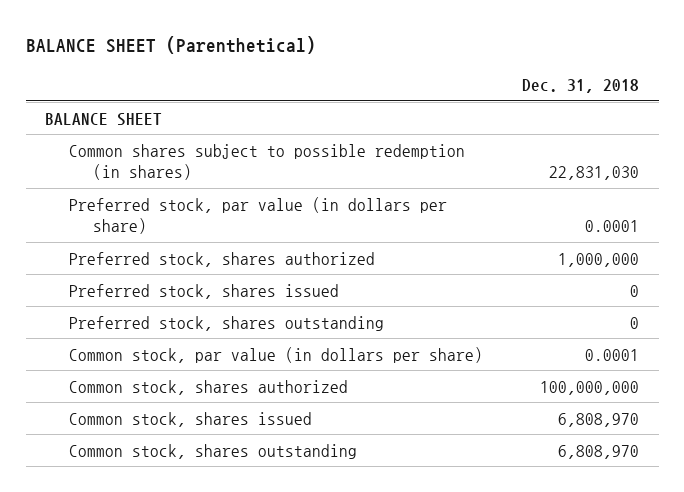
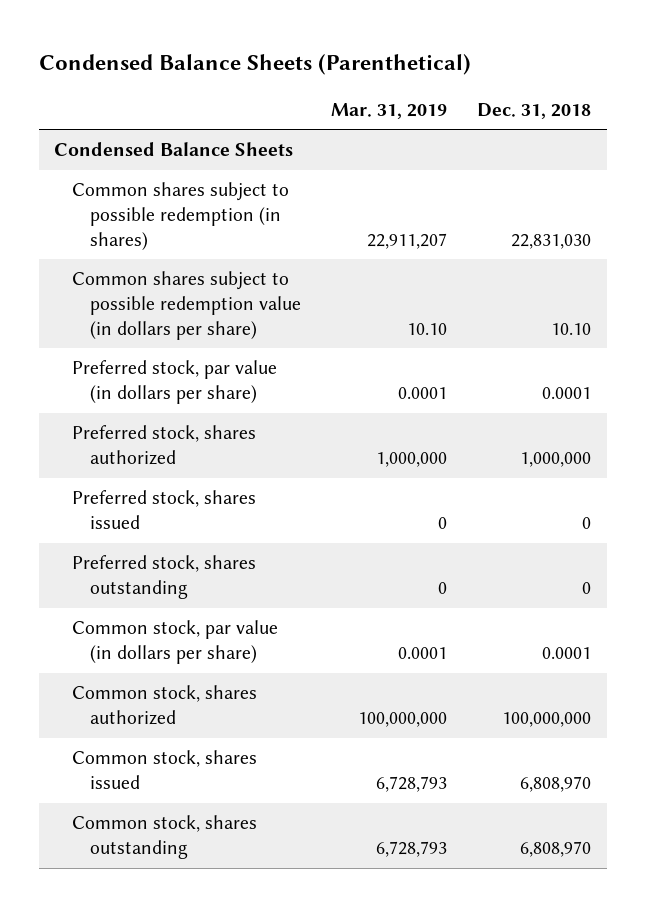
[25,36,316,55] BALANCE SHEET (Parenthetical) -> [38,53,471,75] Condensed Balance Sheets (Parenthetical)
none -> [331,102,448,119] Mar. 31, 2019
[45,112,163,126] BALANCE SHEET -> [54,142,294,157] Condensed Balance Sheets
none -> [71,271,301,340] Common shares subject to possible redemption value (in dollars per share)

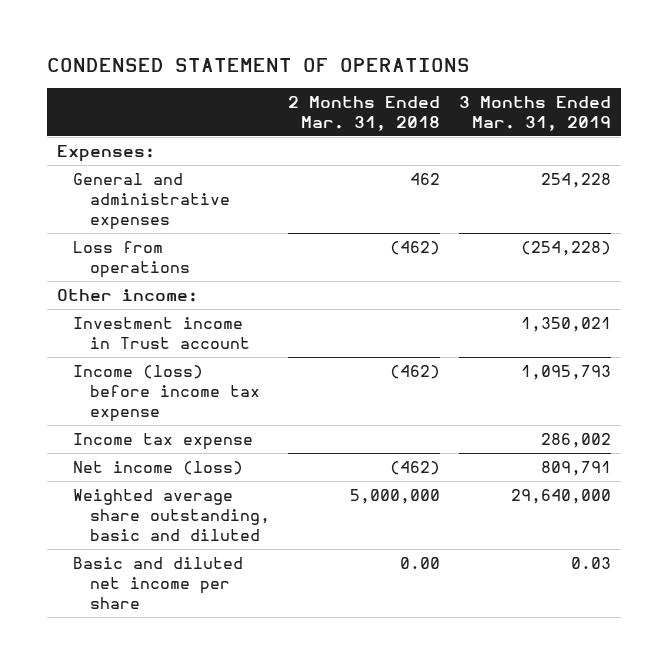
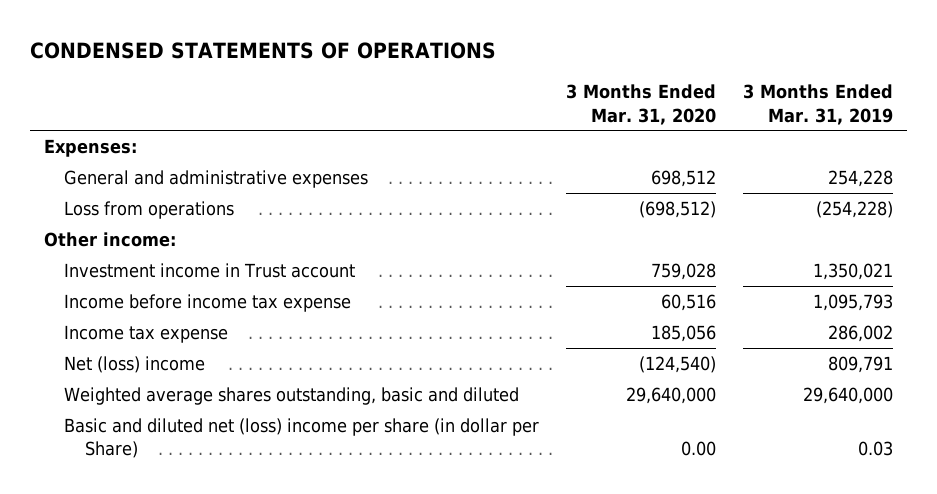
[47,58,471,73] CONDENSED STATEMENT OF OPERATIONS -> [30,42,497,60] CONDENSED STATEMENTS OF OPERATIONS
[288,96,441,132] 2 Months Ended Mar. 31, 2018 -> none
none -> [566,84,717,125] 3 Months Ended Mar. 31, 2020
[73,365,260,422] Income (loss) before income tax expense -> [64,293,352,312] Income before income tax expense
[73,461,244,476] Net income (loss) -> [64,355,206,373] Net (loss) income
[73,489,270,541] Weighted average share outstanding, basic and diluted -> [64,386,520,405] Weighted average shares outstanding, basic and diluted
[73,557,244,609] Basic and diluted net income per share -> [64,417,540,459] Basic and diluted net (loss) income per share (in dollar per Share)

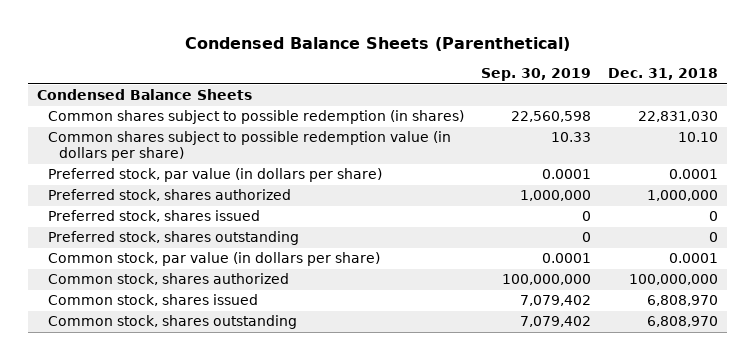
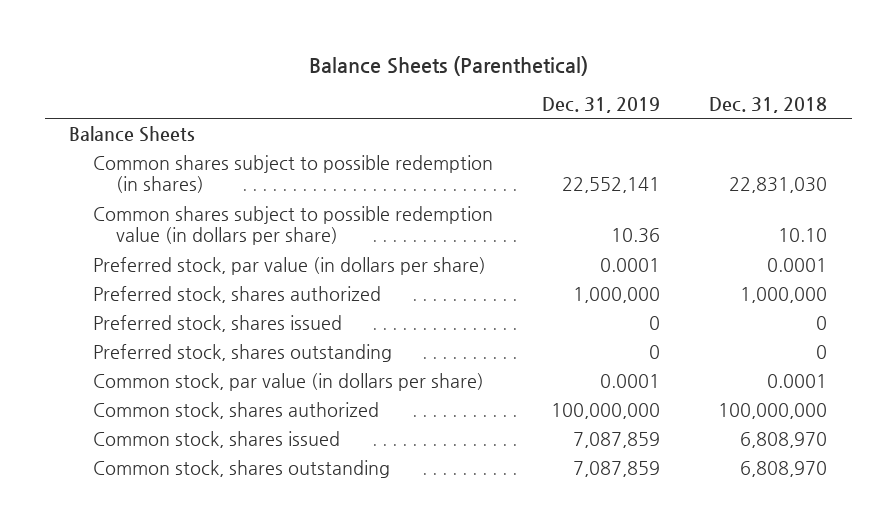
[184,37,570,52] Condensed Balance Sheets (Parenthetical) -> [309,55,589,76] Balance Sheets (Parenthetical)
[481,68,592,82] Sep. 30, 2019 -> none
none -> [541,97,660,114] Dec. 31, 2019
[36,89,252,101] Condensed Balance Sheets -> [69,125,196,142] Balance Sheets

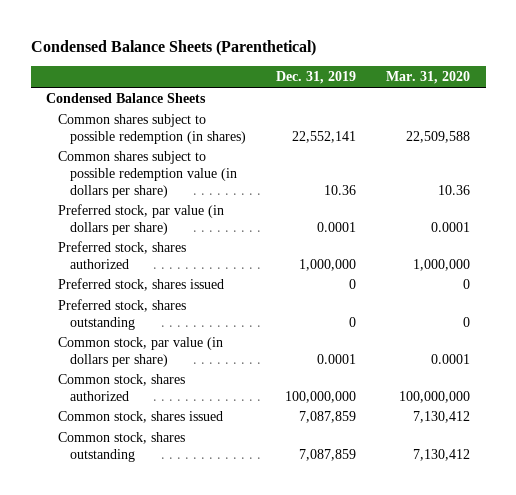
[309,55,589,76] Balance Sheets (Parenthetical) -> [30,40,316,57] Condensed Balance Sheets (Parenthetical)
[709,97,828,114] Dec. 31, 2018 -> none
none -> [386,71,471,85] Mar. 31, 2020
[69,125,196,142] Balance Sheets -> [45,92,206,103] Condensed Balance Sheets

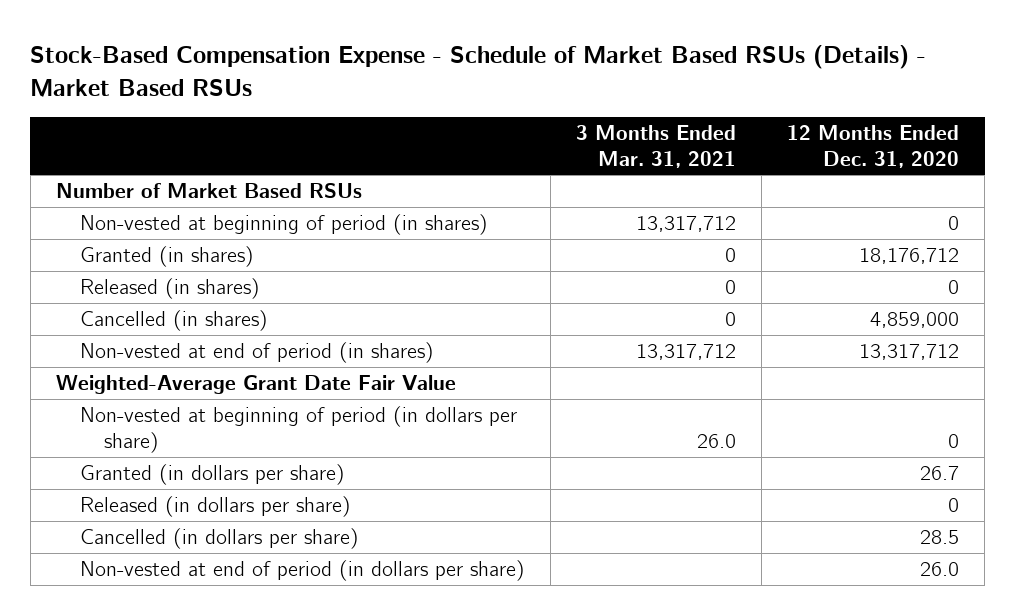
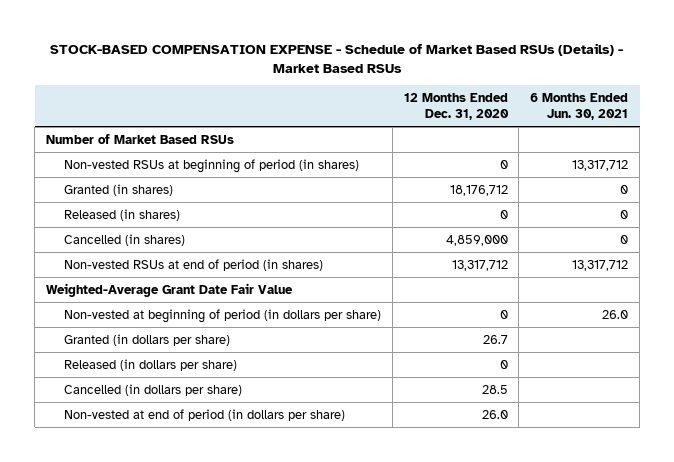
[30,44,927,97] Stock-Based Compensation Expense - Schedule of Market Based RSUs (Details) - Market Based RSUs -> [50,42,624,73] STOCK-BASED COMPENSATION EXPENSE - Schedule of Market Based RSUs (Details) - Market Based RSUs
[576,124,737,168] 3 Months Ended Mar. 31, 2021 -> none
none -> [530,93,629,120] 6 Months Ended Jun. 30, 2021
[80,214,489,236] Non-vested at beginning of period (in shares) -> [63,158,359,173] Non-vested RSUs at beginning of period (in shares)
[80,342,435,364] Non-vested at end of period (in shares) -> [63,258,323,271] Non-vested RSUs at end of period (in shares)

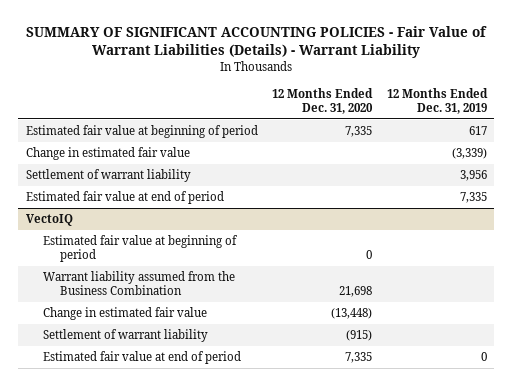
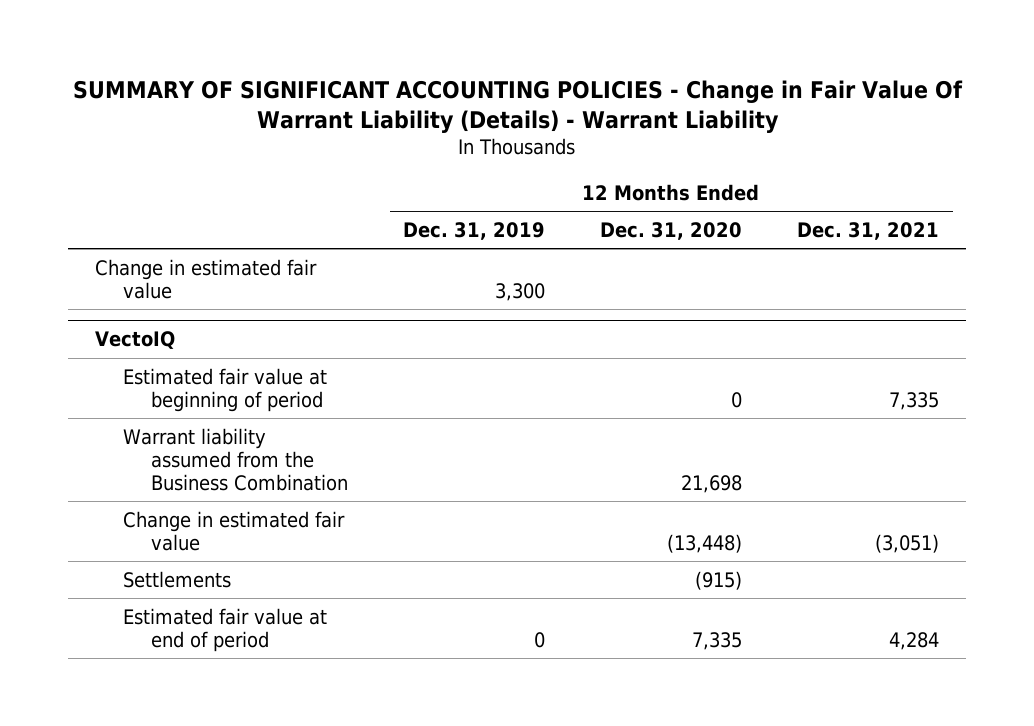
[26,25,488,58] SUMMARY OF SIGNIFICANT ACCOUNTING POLICIES - Fair Value of Warrant Liabilities (Details) - Warrant Liability -> [73,79,964,134] SUMMARY OF SIGNIFICANT ACCOUNTING POLICIES - Change in Fair Value Of Warrant Liability (Details) - Warrant Liability
none -> [796,221,939,240] Dec. 31, 2021
[25,125,258,139] Estimated fair value at beginning of period -> none
[25,169,191,183] Settlement of warrant liability -> none
[25,191,224,205] Estimated fair value at end of period -> none
[451,148,487,160] (3,339) -> [495,282,546,301] 3,300
[42,329,208,343] Settlement of warrant liability -> [123,570,232,588] Settlements

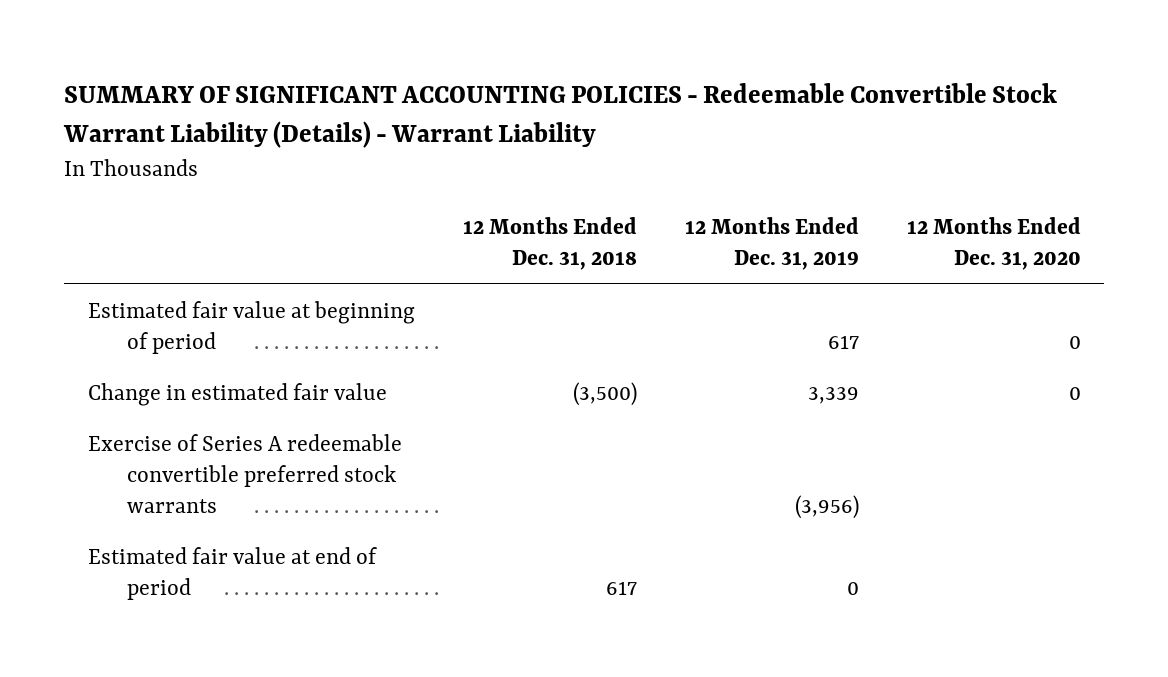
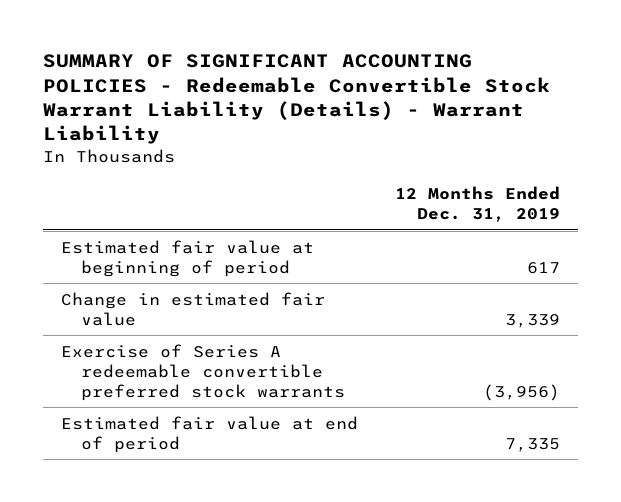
[462,217,637,271] 12 Months Ended Dec. 31, 2018 -> none
[906,217,1081,271] 12 Months Ended Dec. 31, 2020 -> none
[846,581,859,595] 0 -> [504,437,560,452] 7,335

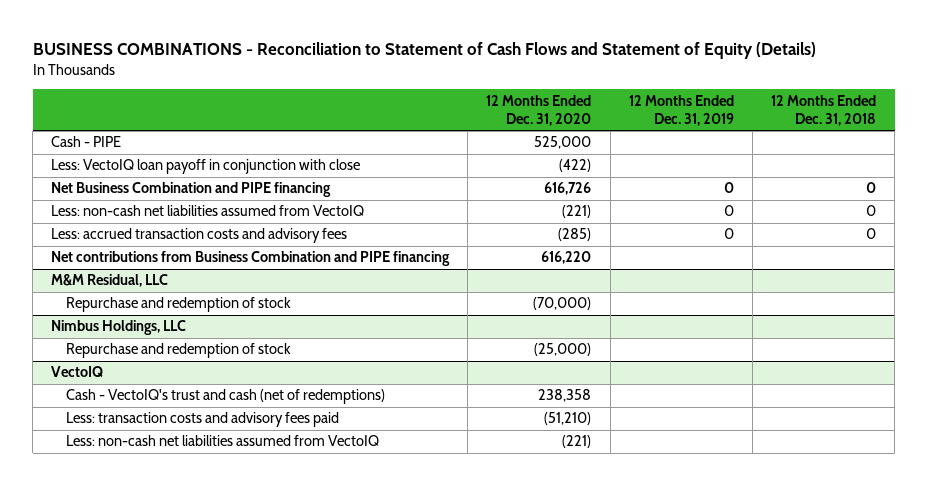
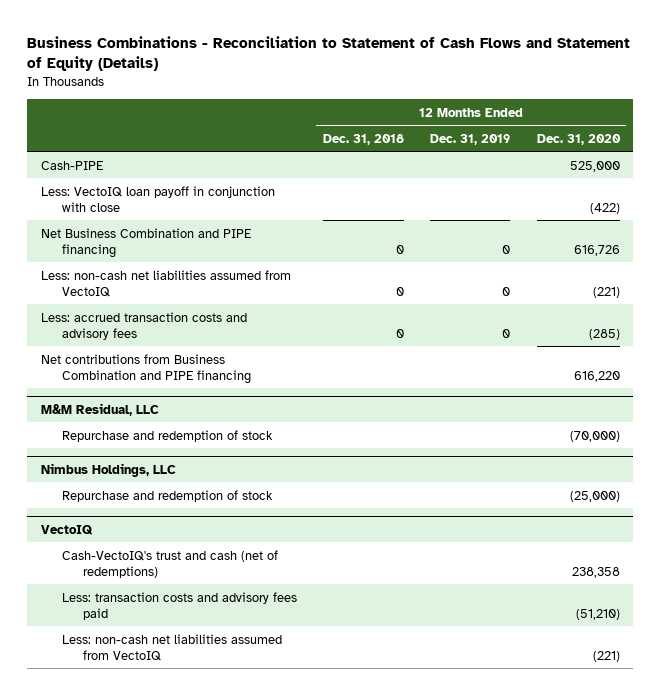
[32,42,816,60] BUSINESS COMBINATIONS - Reconciliation to Statement of Cash Flows and Statement of Equity (Details) -> [27,35,631,72] Business Combinations - Reconciliation to Statement of Cash Flows and Statement of Equity (Details)
[51,136,122,148] Cash - PIPE -> [40,160,103,170] Cash-PIPE
[65,389,385,405] Cash - VectoIQ's trust and cash (net of redemptions) -> [61,549,278,578] Cash-VectoIQ's trust and cash (net of redemptions)

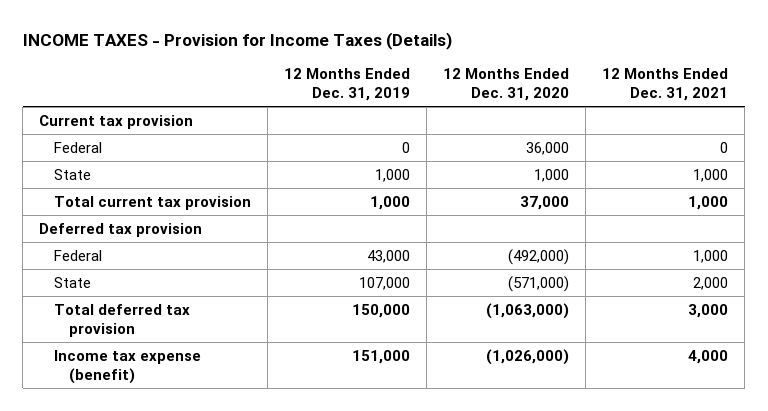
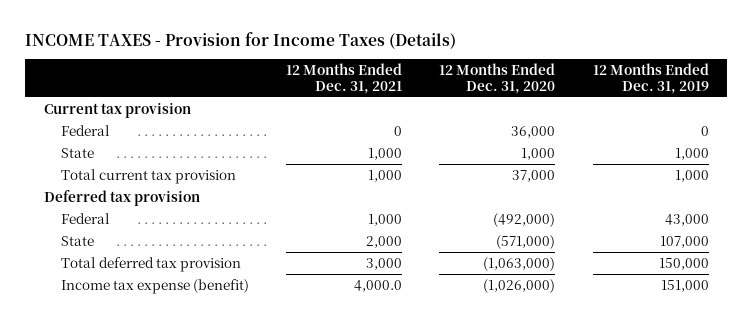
[688,349,729,364] 4,000 -> [353,279,402,292] 4,000.0

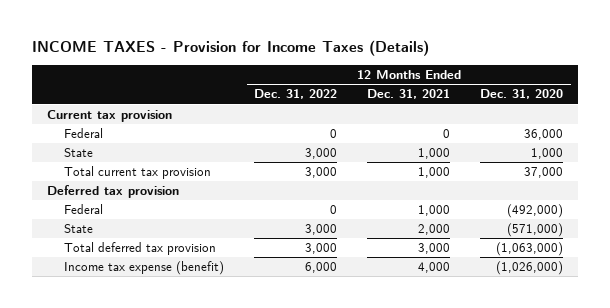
[592,63,709,94] 12 Months Ended Dec. 31, 2019 -> none
none -> [254,89,338,100] Dec. 31, 2022
[353,279,402,292] 4,000.0 -> [418,262,451,274] 4,000

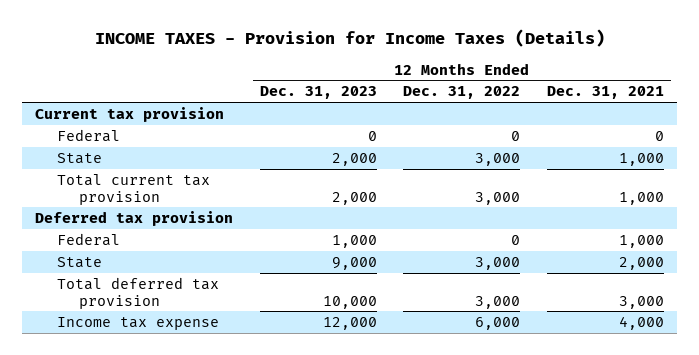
[480,89,564,100] Dec. 31, 2020 -> none
none -> [259,86,377,100] Dec. 31, 2023
[64,261,225,276] Income tax expense (benefit) -> [56,316,219,330] Income tax expense

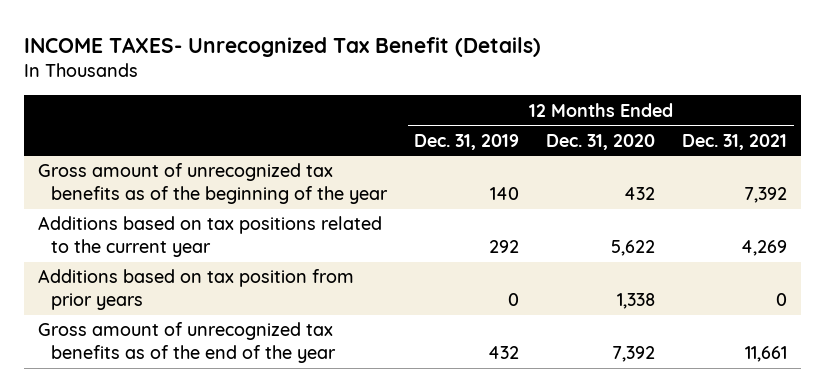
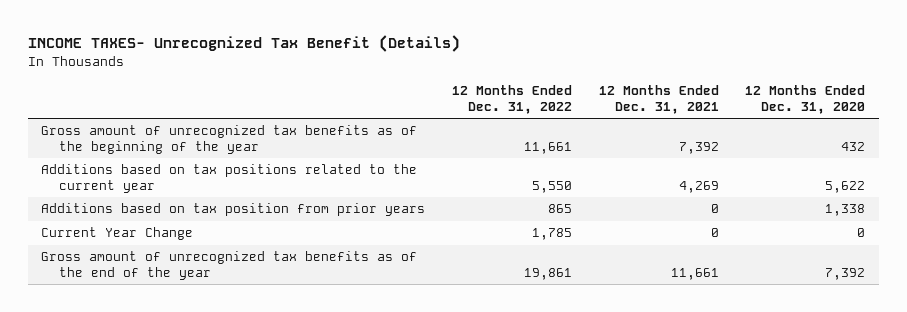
[414,133,520,150] Dec. 31, 2019 -> none
none -> [451,85,572,114] 12 Months Ended Dec. 31, 2022
none -> [41,227,194,241] Current Year Change

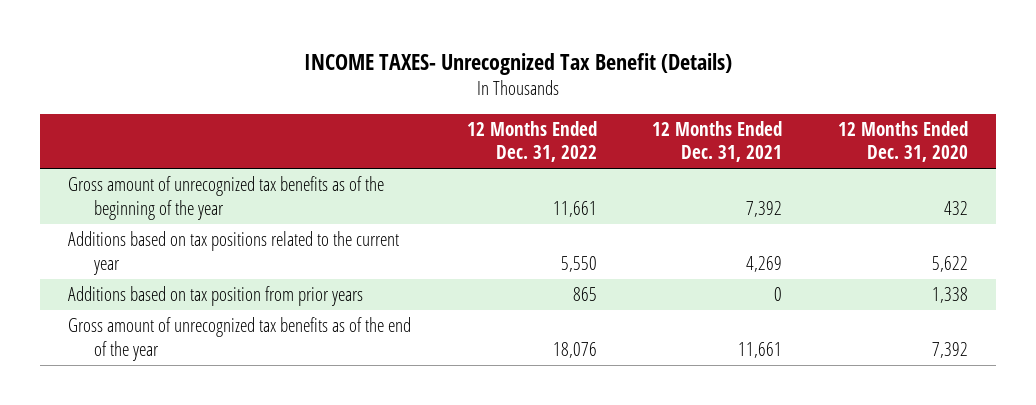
[41,227,194,241] Current Year Change -> none
[523,268,572,281] 19,861 -> [552,341,597,358] 18,076

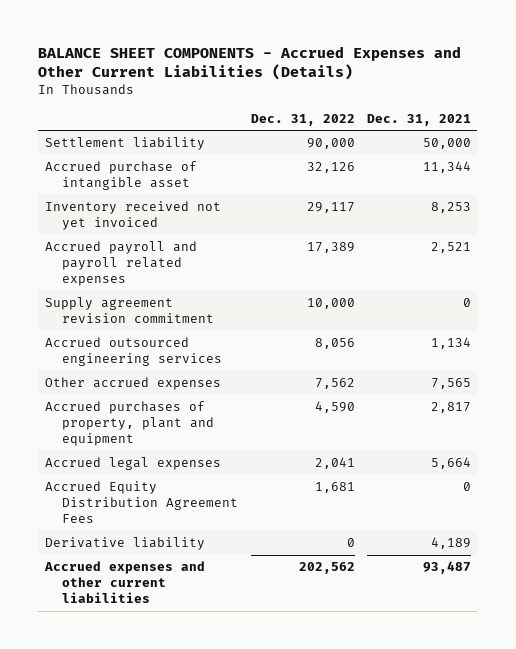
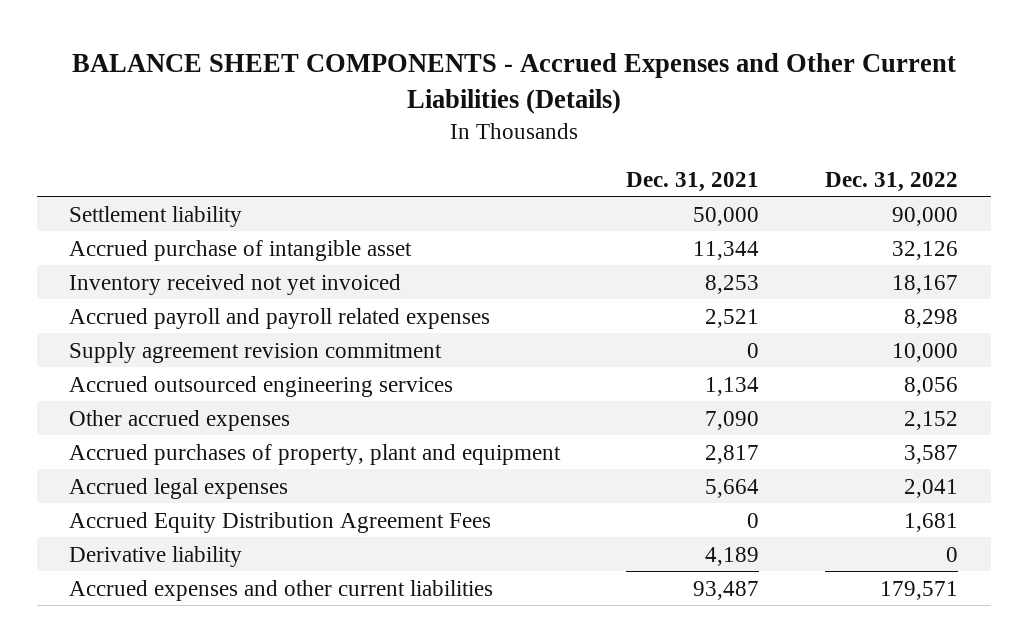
[306,202,355,214] 29,117 -> [891,274,958,294] 18,167
[306,242,355,254] 17,389 -> [903,308,958,328] 8,298
[314,378,355,390] 7,562 -> [903,410,958,430] 2,152
[431,378,472,390] 7,565 -> [705,410,760,430] 7,090
[314,401,355,414] 4,590 -> [903,444,958,464] 3,587
[298,562,355,575] 202,562 -> [879,580,958,600] 179,571

